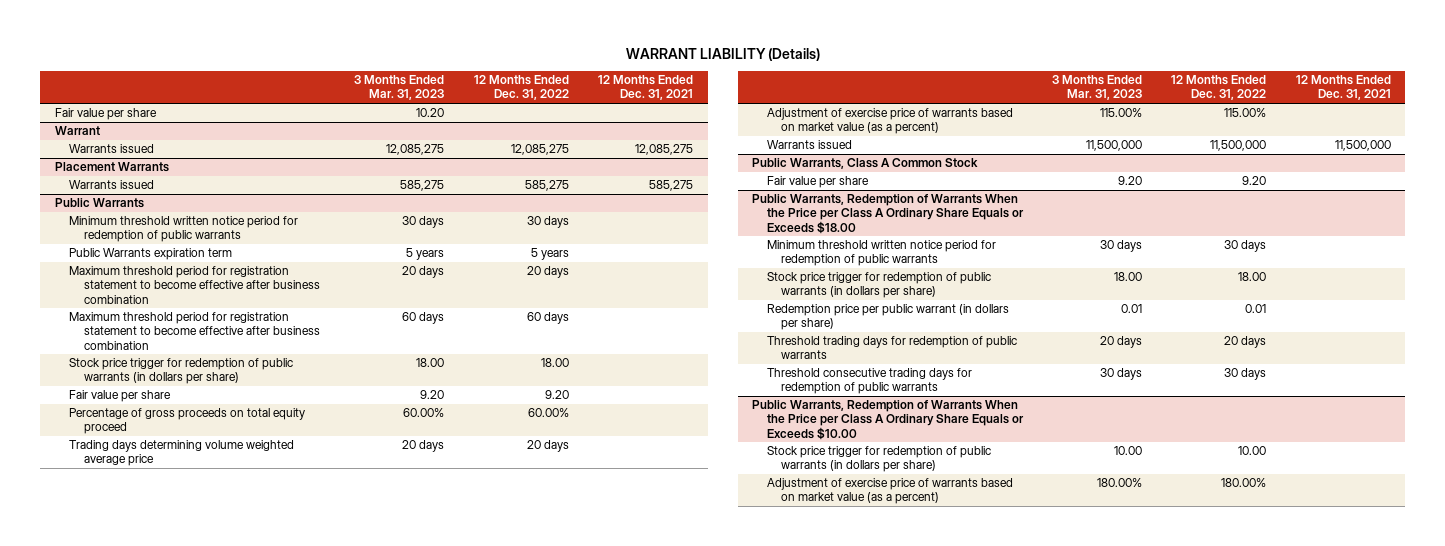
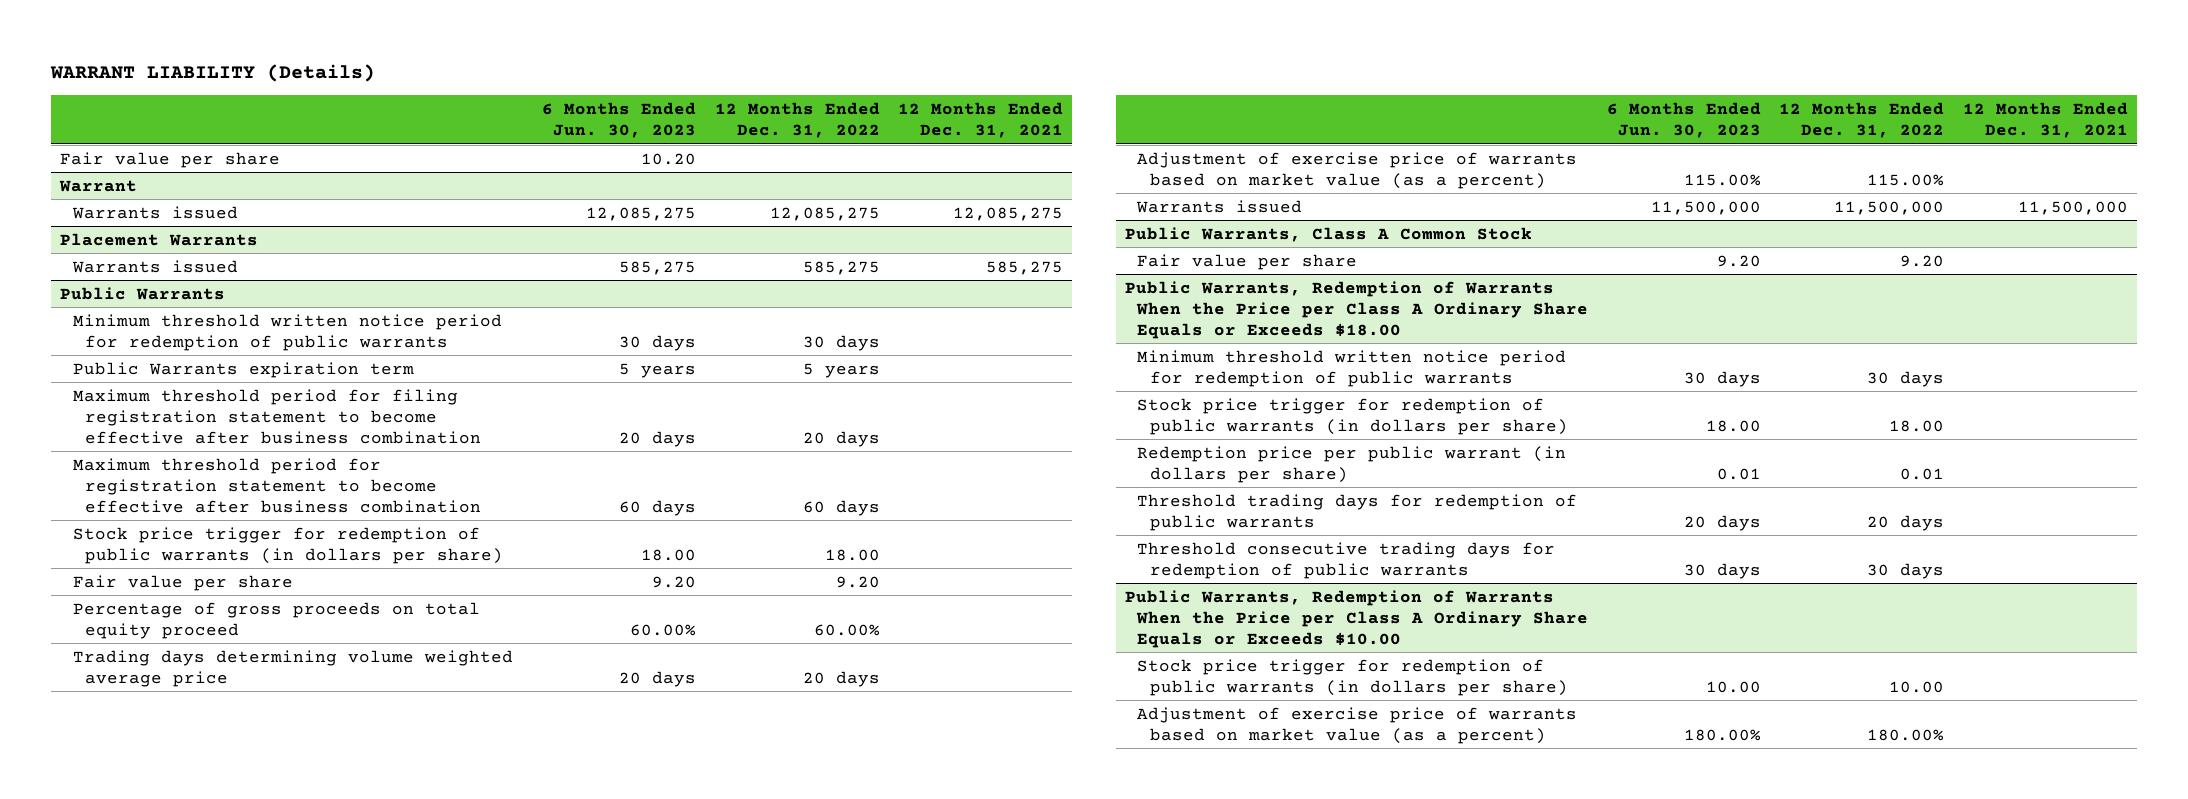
[354,75,445,101] 3 Months Ended Mar. 31, 2023 -> none
none -> [542,101,697,139] 6 Months Ended Jun. 30, 2023
[69,266,320,304] Maximum threshold period for registration statement to become effective after business combination -> [72,388,482,444] Maximum threshold period for filing registration statement to become effective after business combination

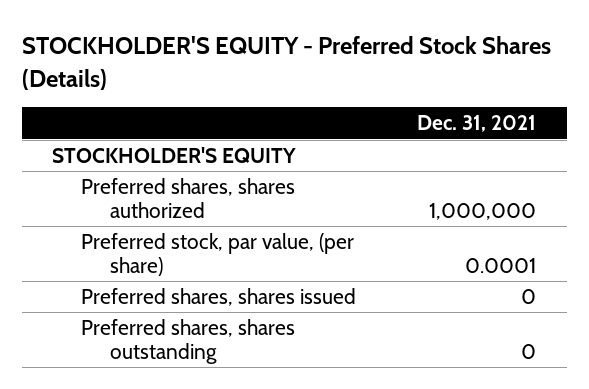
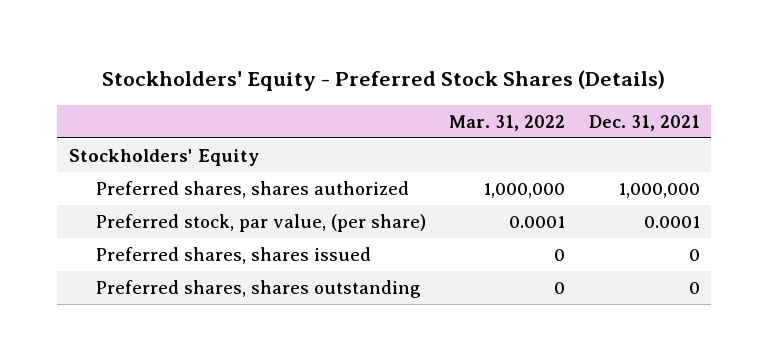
[21,36,551,90] STOCKHOLDER'S EQUITY - Preferred Stock Shares (Details) -> [102,69,666,91] Stockholders' Equity - Preferred Stock Shares (Details)
none -> [449,114,566,131] Mar. 31, 2022
[52,147,297,164] STOCKHOLDER'S EQUITY -> [68,148,259,166] Stockholders' Equity

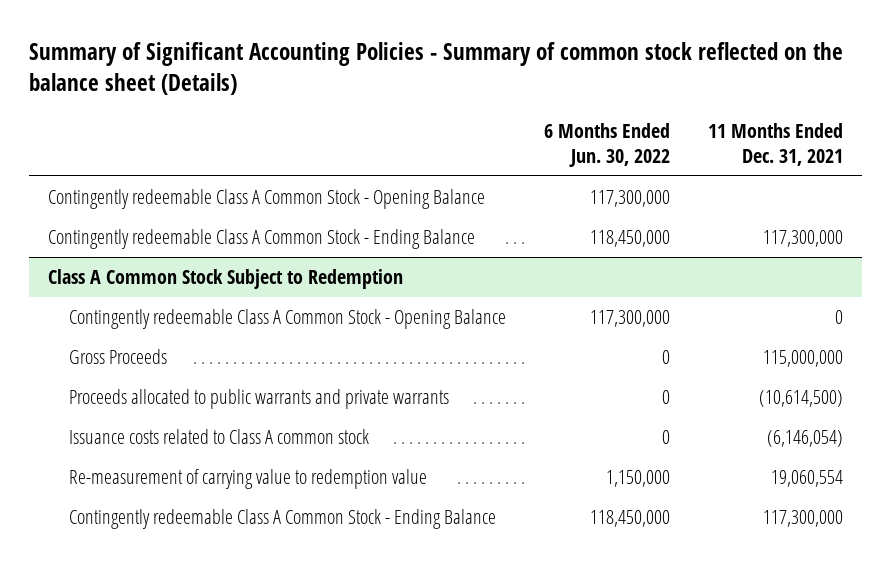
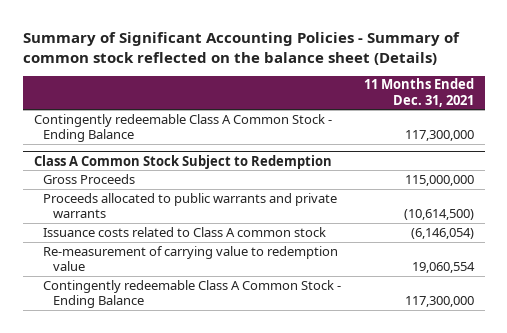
[544,122,671,167] 6 Months Ended Jun. 30, 2022 -> none
[47,189,485,210] Contingently redeemable Class A Common Stock - Opening Balance -> none
[68,309,506,330] Contingently redeemable Class A Common Stock - Opening Balance -> none

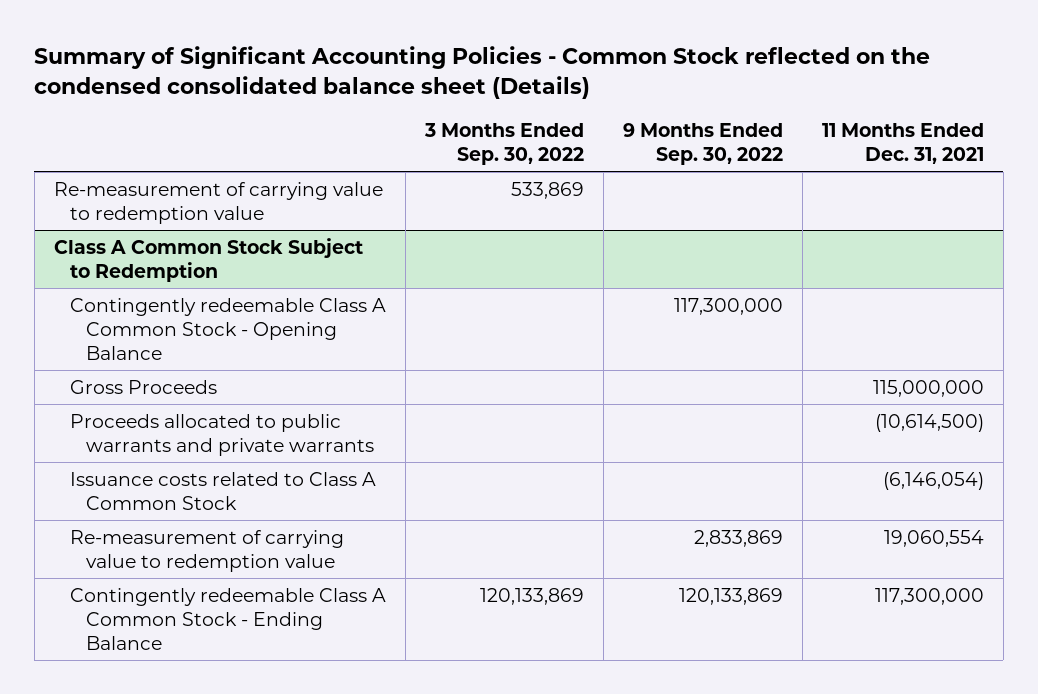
[22,31,460,65] Summary of Significant Accounting Policies - Summary of common stock reflected on the balance sheet (Details) -> [34,45,931,99] Summary of Significant Accounting Policies - Common Stock reflected on the condensed consolidated balance sheet (Details)
none -> [423,122,584,165] 3 Months Ended Sep. 30, 2022
none -> [622,122,783,165] 9 Months Ended Sep. 30, 2022
[33,113,332,143] Contingently redeemable Class A Common Stock - Ending Balance -> none
none -> [53,181,383,224] Re-measurement of carrying value to redemption value
none -> [69,297,386,361] Contingently redeemable Class A Common Stock - Opening Balance
[43,226,327,237] Issuance costs related to Class A common stock -> [69,471,376,510] Issuance costs related to Class A Common Stock

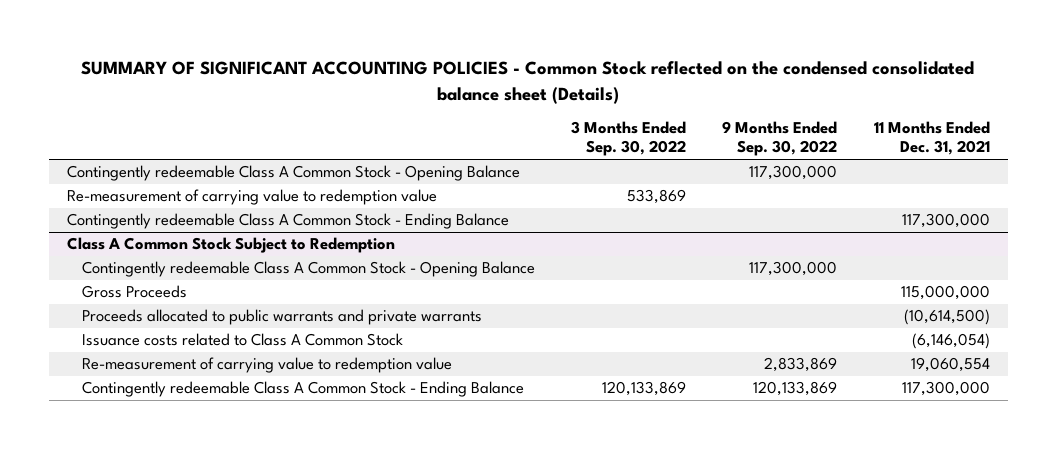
[34,45,931,99] Summary of Significant Accounting Policies - Common Stock reflected on the condensed consolidated balance sheet (Details) -> [81,61,975,104] SUMMARY OF SIGNIFICANT ACCOUNTING POLICIES - Common Stock reflected on the condensed consolidated balance sheet (Details)
none -> [67,165,521,182] Contingently redeemable Class A Common Stock - Opening Balance
none -> [67,213,510,230] Contingently redeemable Class A Common Stock - Ending Balance

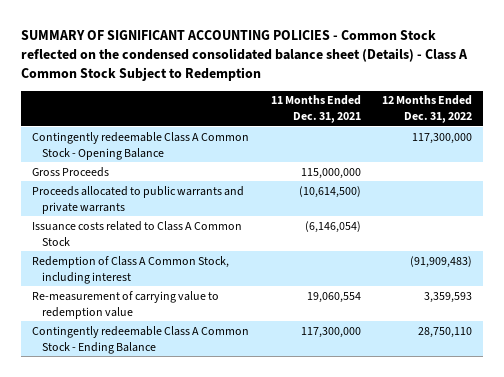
[81,61,975,104] SUMMARY OF SIGNIFICANT ACCOUNTING POLICIES - Common Stock reflected on the condensed consolidated balance sheet (Details) -> [21,30,469,82] SUMMARY OF SIGNIFICANT ACCOUNTING POLICIES - Common Stock reflected on the condensed consolidated balance sheet (Details) - Class A Common Stock Subject to Redemption
[571,121,687,157] 3 Months Ended Sep. 30, 2022 -> none
[722,121,838,157] 9 Months Ended Sep. 30, 2022 -> none
none -> [382,95,473,124] 12 Months Ended Dec. 31, 2022
[67,189,438,206] Re-measurement of carrying value to redemption value -> none
[67,213,510,230] Contingently redeemable Class A Common Stock - Ending Balance -> none
[67,237,396,254] Class A Common Stock Subject to Redemption -> none
[81,261,535,278] Contingently redeemable Class A Common Stock - Opening Balance -> none
none -> [32,255,230,284] Redemption of Class A Common Stock, including interest

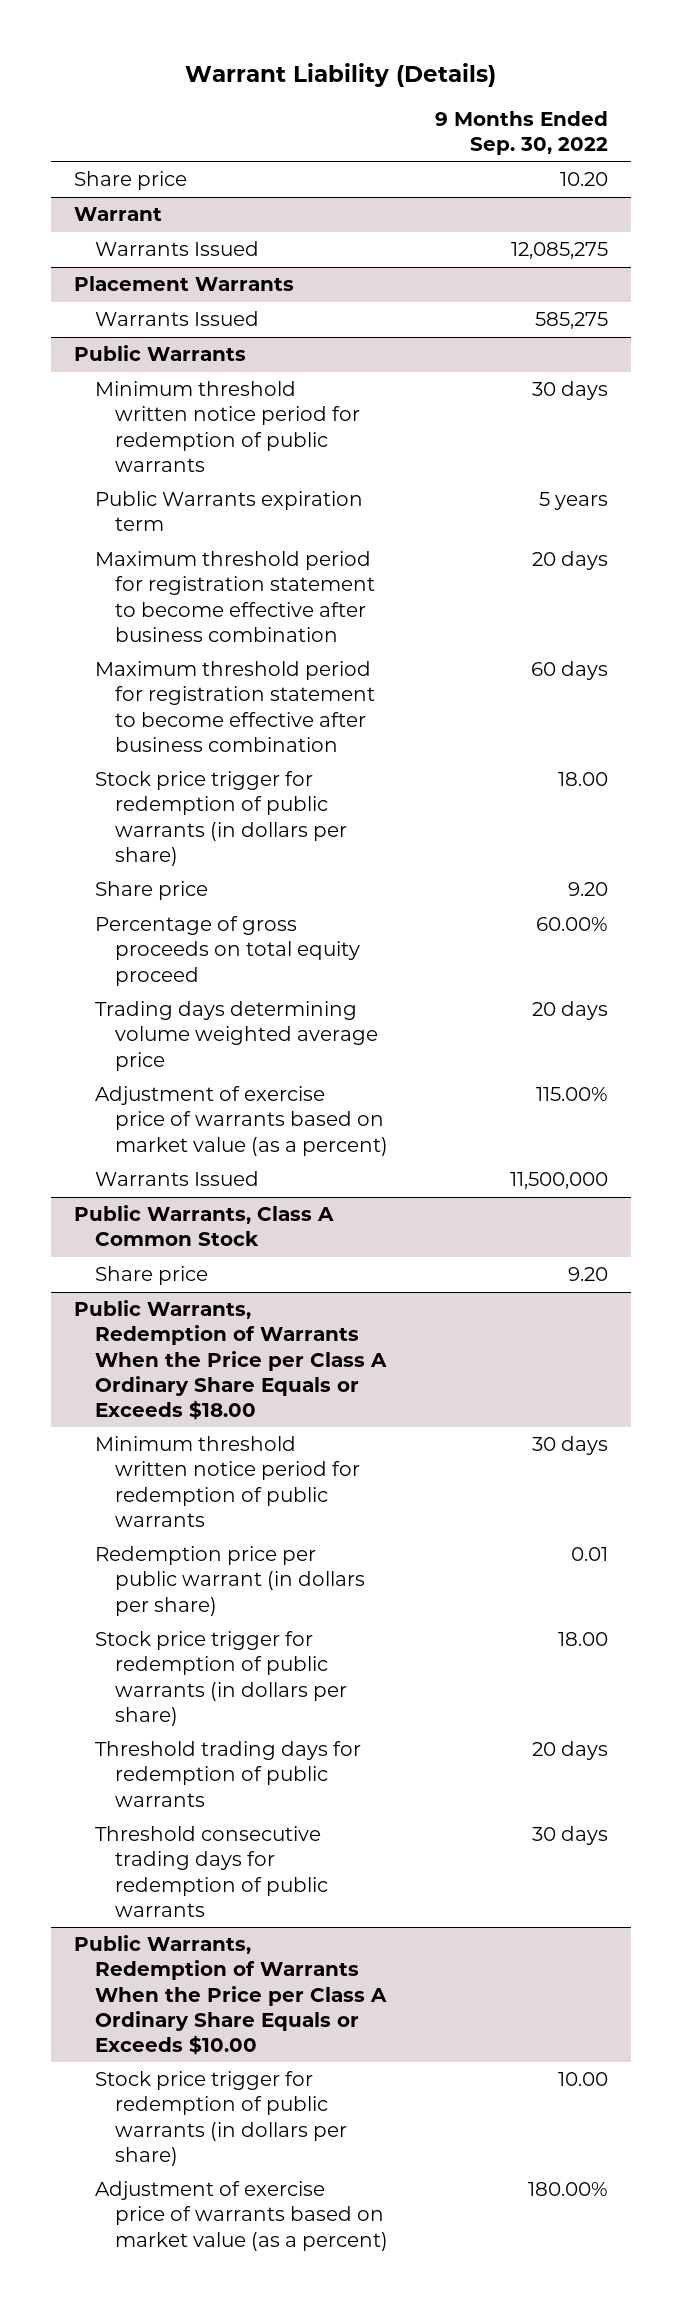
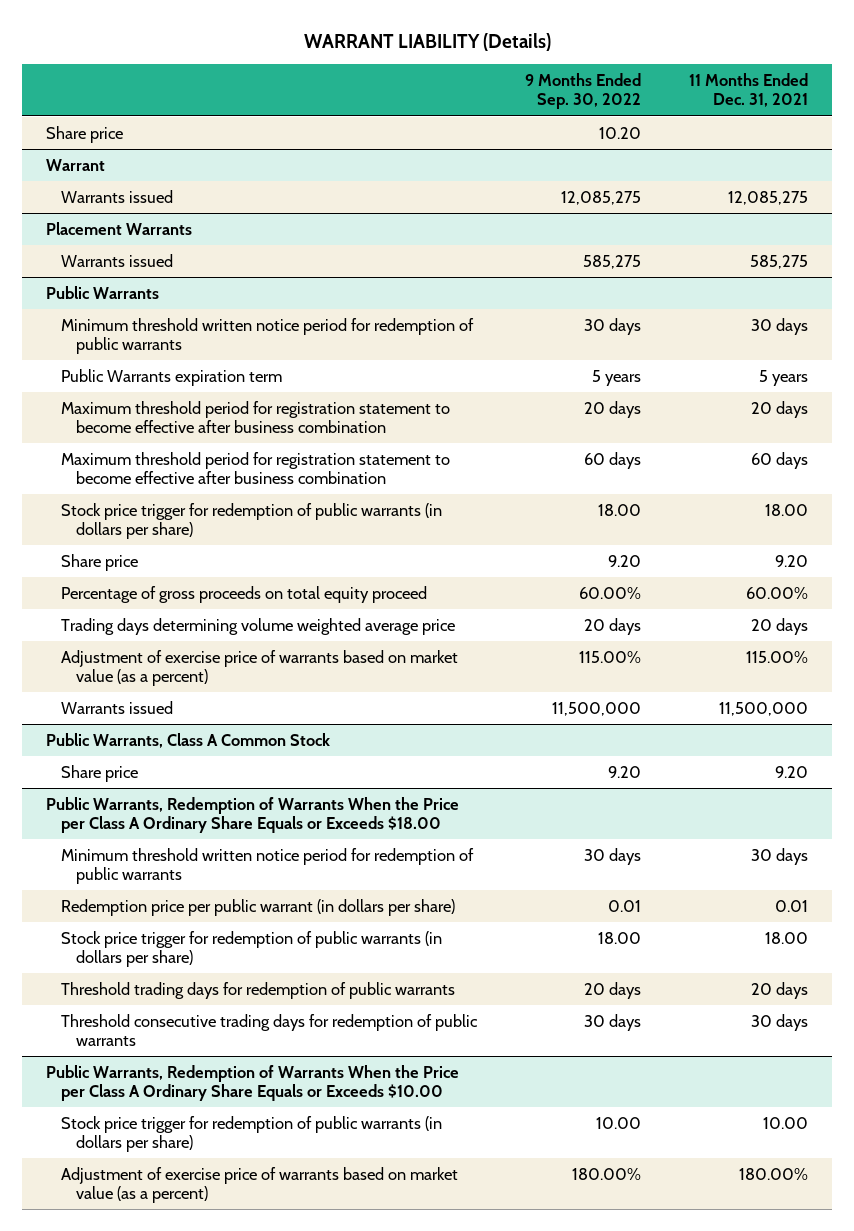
[184,62,496,87] Warrant Liability (Details) -> [303,32,551,51] WARRANT LIABILITY (Details)
none -> [688,73,808,108] 11 Months Ended Dec. 31, 2021
[94,241,259,257] Warrants Issued -> [60,189,173,203] Warrants issued
[94,311,259,327] Warrants Issued -> [60,253,173,267] Warrants issued
[94,1171,259,1187] Warrants Issued -> [60,700,173,714] Warrants issued

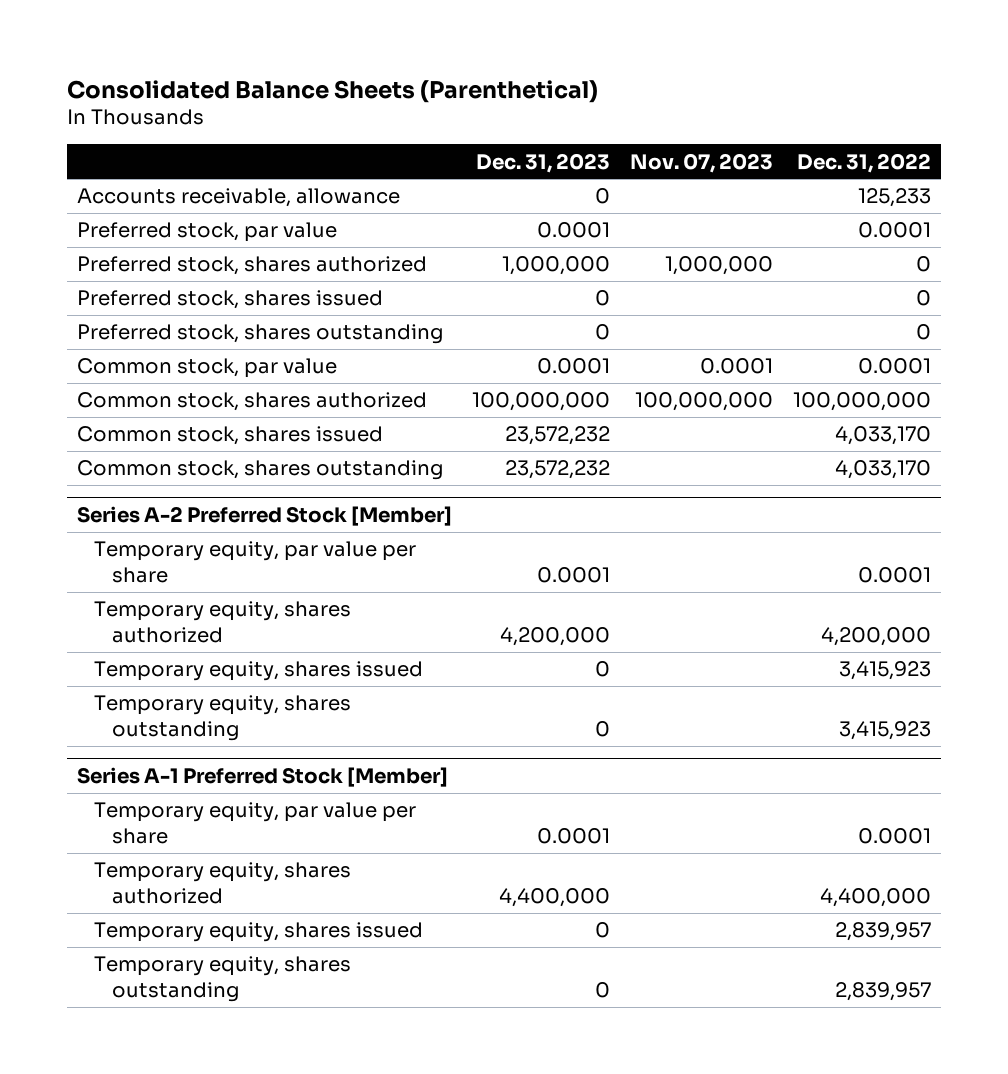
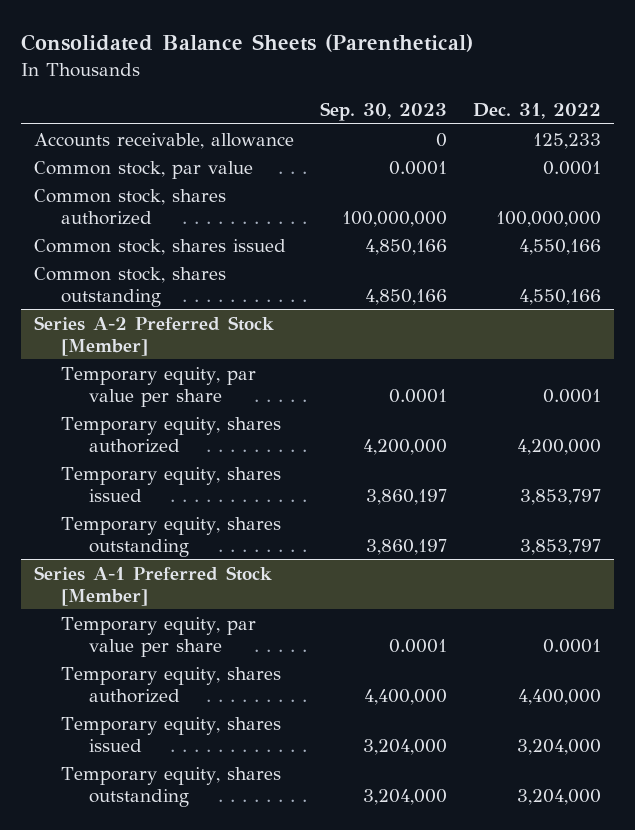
[475,152,610,173] Dec. 31, 2023 -> none
[630,152,774,173] Nov. 07, 2023 -> none
none -> [320,102,448,122] Sep. 30, 2023
[76,222,337,243] Preferred stock, par value -> none
[76,256,427,276] Preferred stock, shares authorized -> none
[76,290,383,310] Preferred stock, shares issued -> none
[76,324,444,345] Preferred stock, shares outstanding -> none
[835,426,932,446] 4,033,170 -> [519,238,602,255] 4,550,166
[835,460,932,480] 4,033,170 -> [519,288,602,305] 4,550,166
[839,661,932,681] 3,415,923 -> [520,488,602,505] 3,853,797
[839,720,932,740] 3,415,923 -> [520,538,602,555] 3,853,797
[835,922,932,942] 2,839,957 -> [517,738,602,755] 3,204,000
[835,981,932,1001] 2,839,957 -> [517,788,602,805] 3,204,000

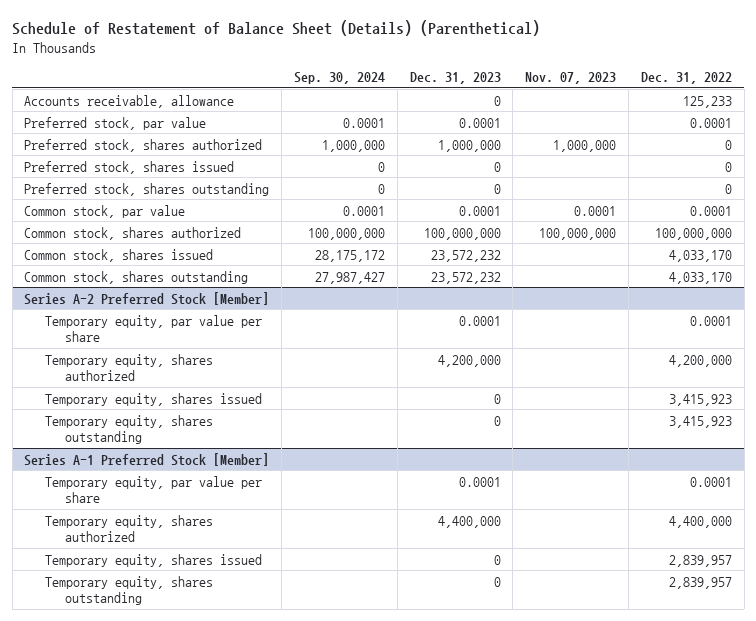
[20,34,473,53] Consolidated Balance Sheets (Parenthetical) -> [12,20,541,37] Schedule of Restatement of Balance Sheet (Details) (Parenthetical)
[320,102,448,122] Sep. 30, 2023 -> none
none -> [294,71,386,84] Sep. 30, 2024
none -> [409,71,501,84] Dec. 31, 2023
none -> [525,71,617,84] Nov. 07, 2023
none -> [24,116,207,130] Preferred stock, par value
none -> [24,138,263,152] Preferred stock, shares authorized
none -> [24,160,235,174] Preferred stock, shares issued
none -> [24,182,270,196] Preferred stock, shares outstanding
[519,238,602,255] 4,550,166 -> [668,249,732,262] 4,033,170
[519,288,602,305] 4,550,166 -> [668,271,732,284] 4,033,170
[520,488,602,505] 3,853,797 -> [668,393,732,406] 3,415,923
[520,538,602,555] 3,853,797 -> [668,415,732,428] 3,415,923
[517,738,602,755] 3,204,000 -> [668,554,732,567] 2,839,957
[517,788,602,805] 3,204,000 -> [668,576,732,589] 2,839,957

